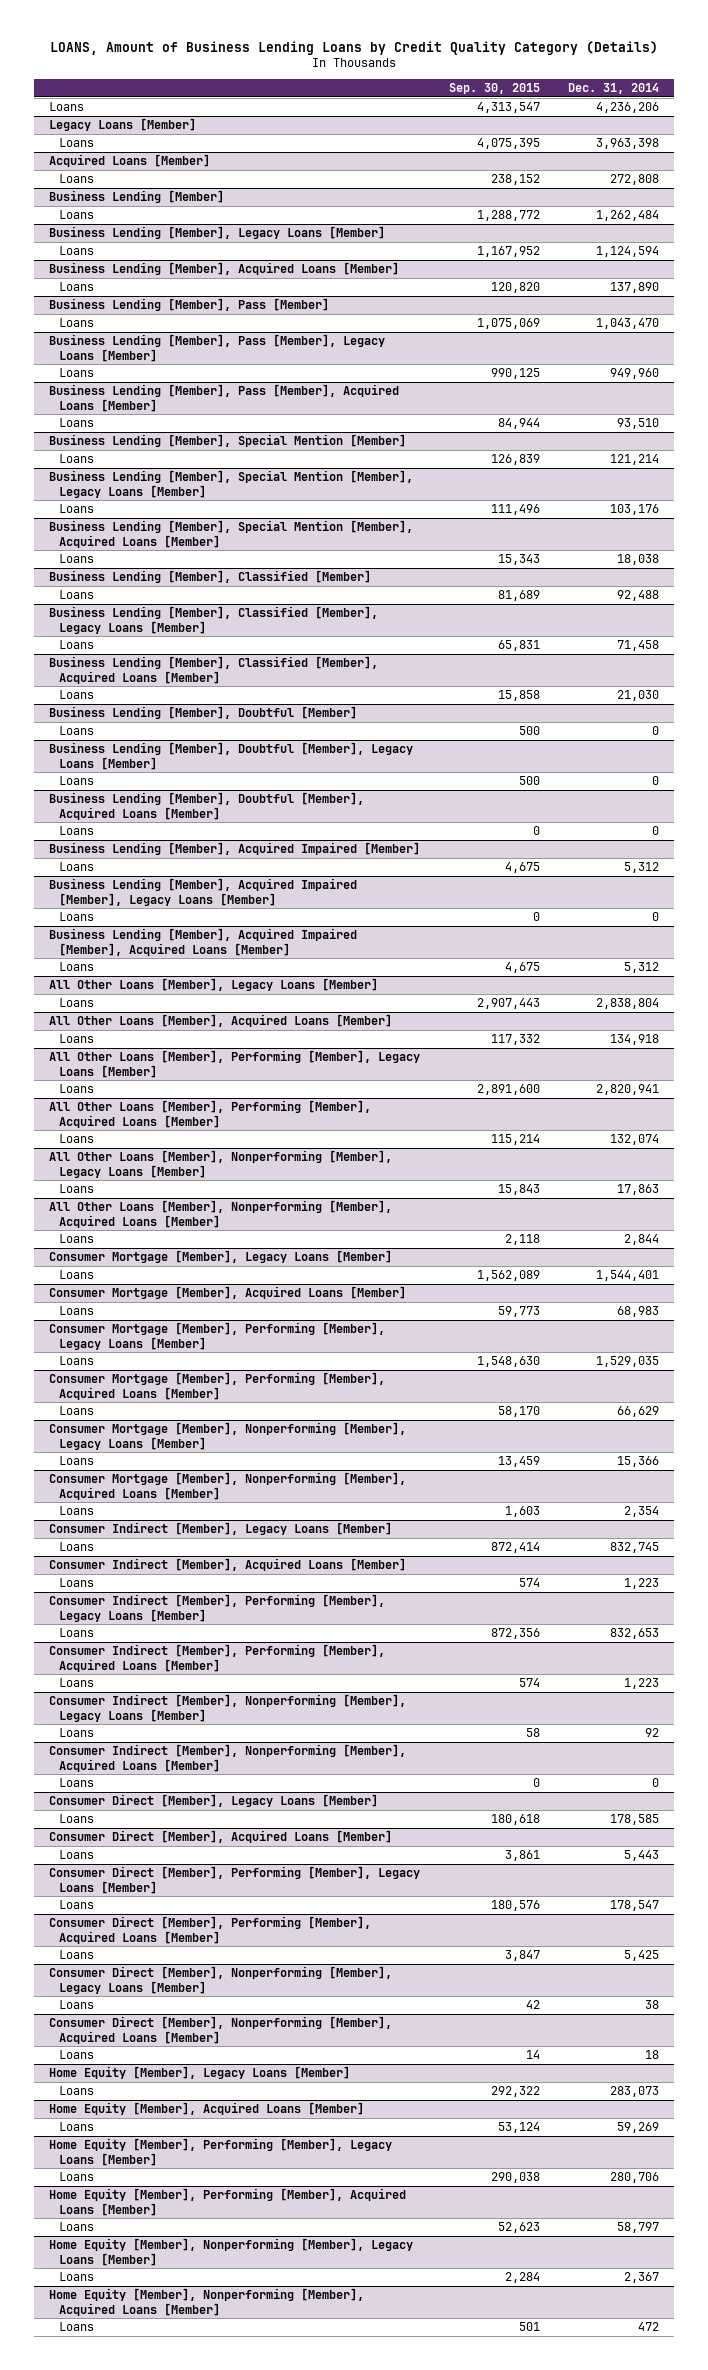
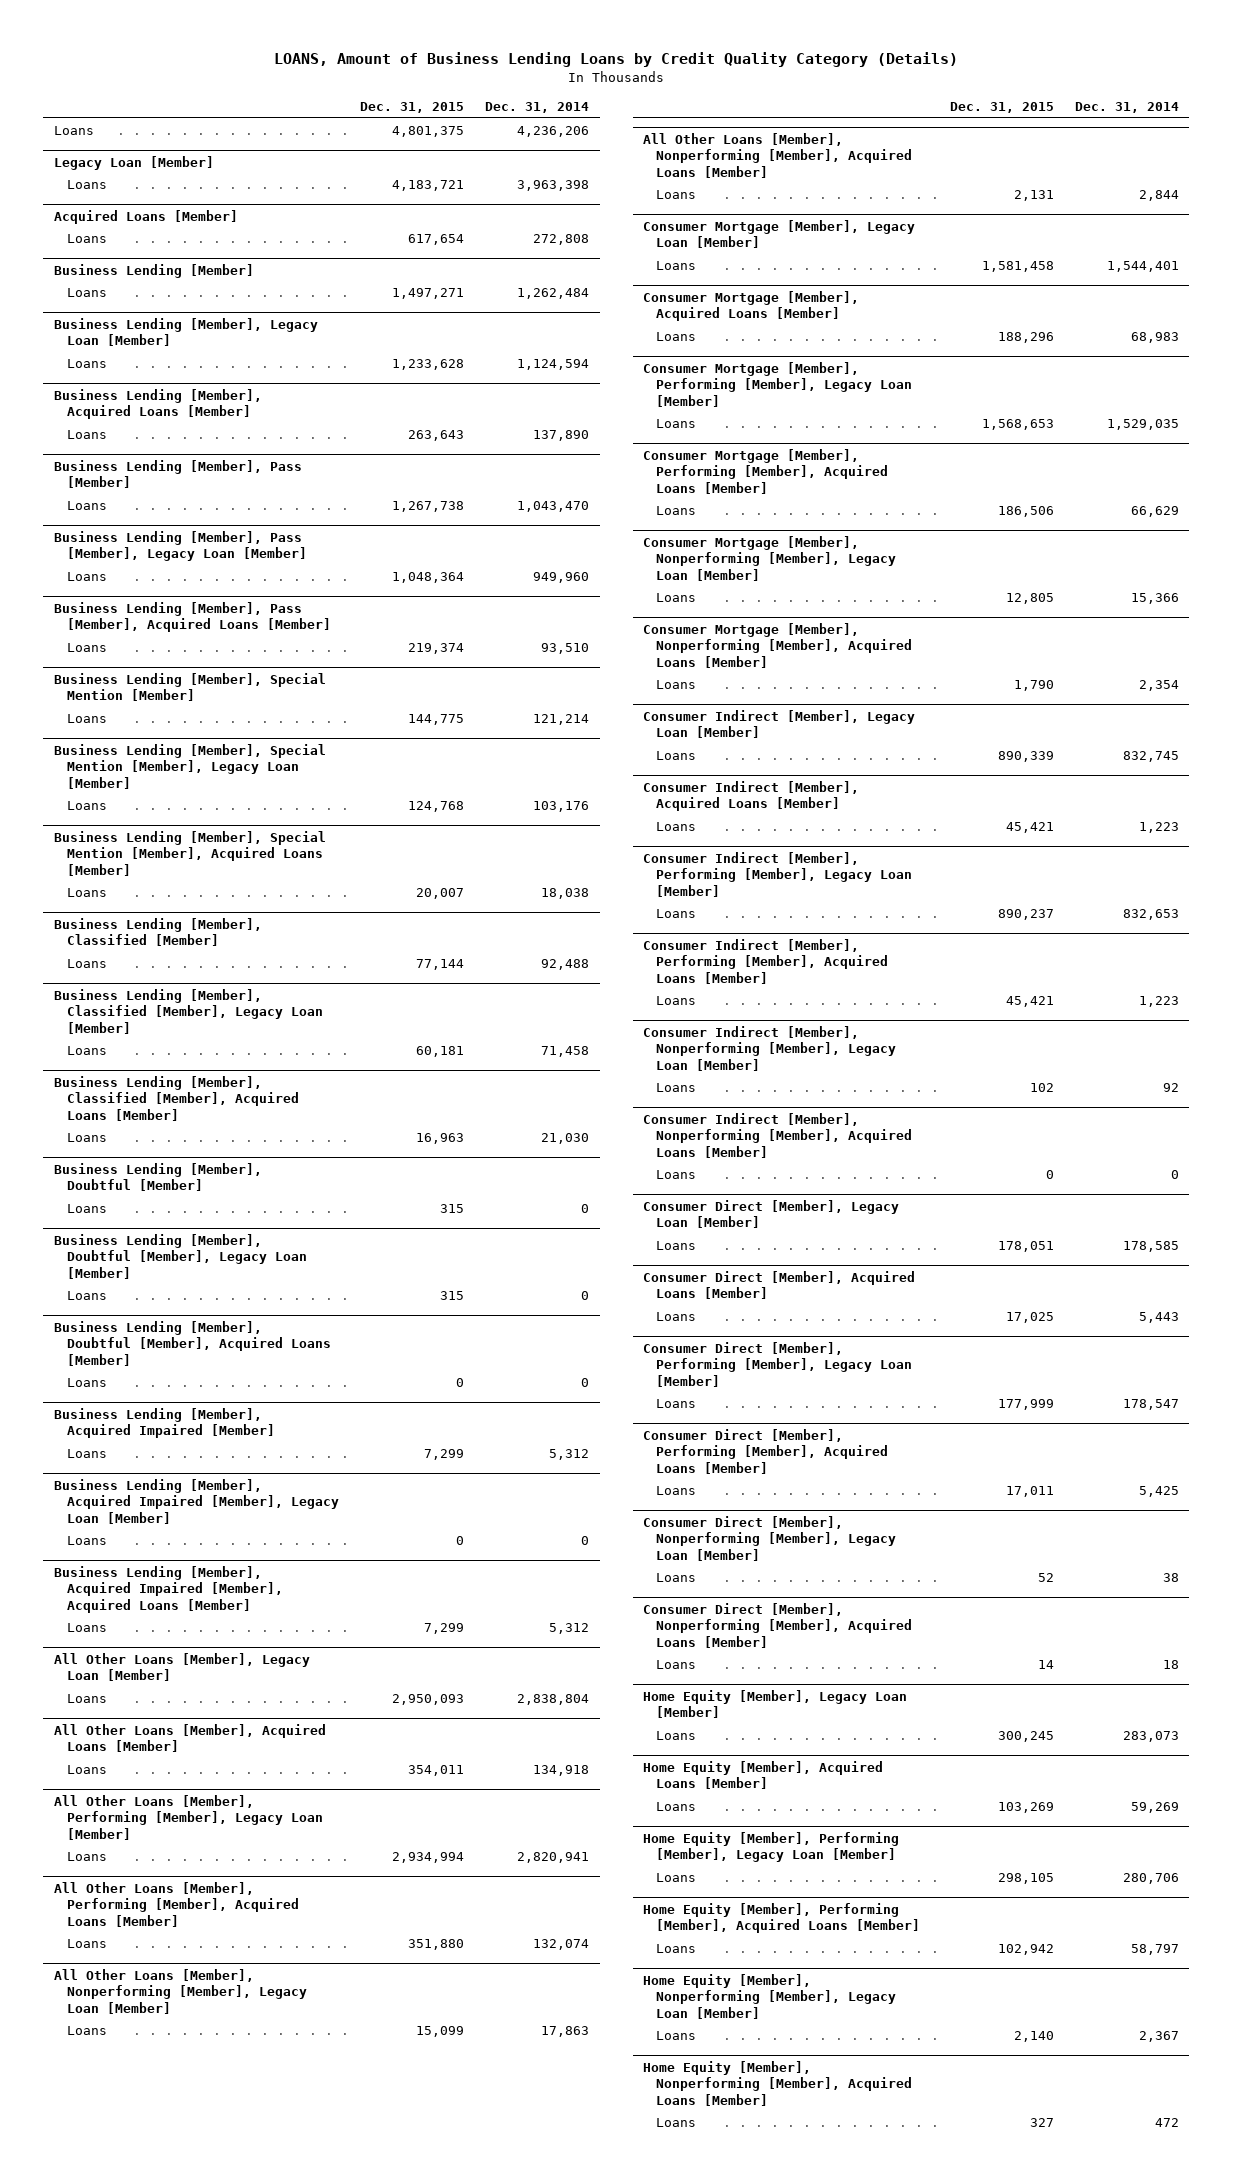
[448,82,540,94] Sep. 30, 2015 -> none
none -> [359,102,464,114] Dec. 31, 2015
[48,118,196,132] Legacy Loans [Member] -> [53,155,214,170] Legacy Loan [Member]
[48,226,385,240] Business Lending [Member], Legacy Loans [Member] -> [53,317,318,347] Business Lending [Member], Legacy Loan [Member]
[48,334,385,362] Business Lending [Member], Pass [Member], Legacy Loans [Member] -> [53,530,307,562] Business Lending [Member], Pass [Member], Legacy Loan [Member]
[48,470,413,498] Business Lending [Member], Special Mention [Member], Legacy Loans [Member] -> [53,743,326,789] Business Lending [Member], Special Mention [Member], Legacy Loan [Member]
[48,606,378,634] Business Lending [Member], Classified [Member], Legacy Loans [Member] -> [53,988,323,1034] Business Lending [Member], Classified [Member], Legacy Loan [Member]
[48,742,413,770] Business Lending [Member], Doubtful [Member], Legacy Loans [Member] -> [53,1233,307,1279] Business Lending [Member], Doubtful [Member], Legacy Loan [Member]
[48,878,357,906] Business Lending [Member], Acquired Impaired [Member], Legacy Loans [Member] -> [53,1478,339,1524] Business Lending [Member], Acquired Impaired [Member], Legacy Loan [Member]
[48,978,378,992] All Other Loans [Member], Legacy Loans [Member] -> [53,1652,310,1682] All Other Loans [Member], Legacy Loan [Member]
[48,1050,420,1078] All Other Loans [Member], Performing [Member], Legacy Loans [Member] -> [53,1794,323,1840] All Other Loans [Member], Performing [Member], Legacy Loan [Member]
[48,1150,392,1178] All Other Loans [Member], Nonperforming [Member], Legacy Loans [Member] -> [53,1968,307,2014] All Other Loans [Member], Nonperforming [Member], Legacy Loan [Member]
[48,1250,392,1264] Consumer Mortgage [Member], Legacy Loans [Member] -> [643,219,916,249] Consumer Mortgage [Member], Legacy Loan [Member]
[48,1322,385,1350] Consumer Mortgage [Member], Performing [Member], Legacy Loans [Member] -> [643,361,913,407] Consumer Mortgage [Member], Performing [Member], Legacy Loan [Member]
[48,1422,406,1450] Consumer Mortgage [Member], Nonperforming [Member], Legacy Loans [Member] -> [643,535,897,581] Consumer Mortgage [Member], Nonperforming [Member], Legacy Loan [Member]
[48,1522,392,1536] Consumer Indirect [Member], Legacy Loans [Member] -> [643,709,916,739] Consumer Indirect [Member], Legacy Loan [Member]
[48,1594,385,1622] Consumer Indirect [Member], Performing [Member], Legacy Loans [Member] -> [643,851,913,897] Consumer Indirect [Member], Performing [Member], Legacy Loan [Member]
[48,1694,406,1722] Consumer Indirect [Member], Nonperforming [Member], Legacy Loans [Member] -> [643,1025,897,1071] Consumer Indirect [Member], Nonperforming [Member], Legacy Loan [Member]
[48,1794,378,1808] Consumer Direct [Member], Legacy Loans [Member] -> [643,1199,900,1229] Consumer Direct [Member], Legacy Loan [Member]
[48,1866,420,1894] Consumer Direct [Member], Performing [Member], Legacy Loans [Member] -> [643,1341,913,1387] Consumer Direct [Member], Performing [Member], Legacy Loan [Member]
[48,1966,392,1994] Consumer Direct [Member], Nonperforming [Member], Legacy Loans [Member] -> [643,1515,897,1561] Consumer Direct [Member], Nonperforming [Member], Legacy Loan [Member]
[48,2066,350,2080] Home Equity [Member], Legacy Loans [Member] -> [643,1689,908,1719] Home Equity [Member], Legacy Loan [Member]
[48,2138,392,2166] Home Equity [Member], Performing [Member], Legacy Loans [Member] -> [643,1831,900,1863] Home Equity [Member], Performing [Member], Legacy Loan [Member]
[48,2238,413,2266] Home Equity [Member], Nonperforming [Member], Legacy Loans [Member] -> [643,1973,897,2019] Home Equity [Member], Nonperforming [Member], Legacy Loan [Member]

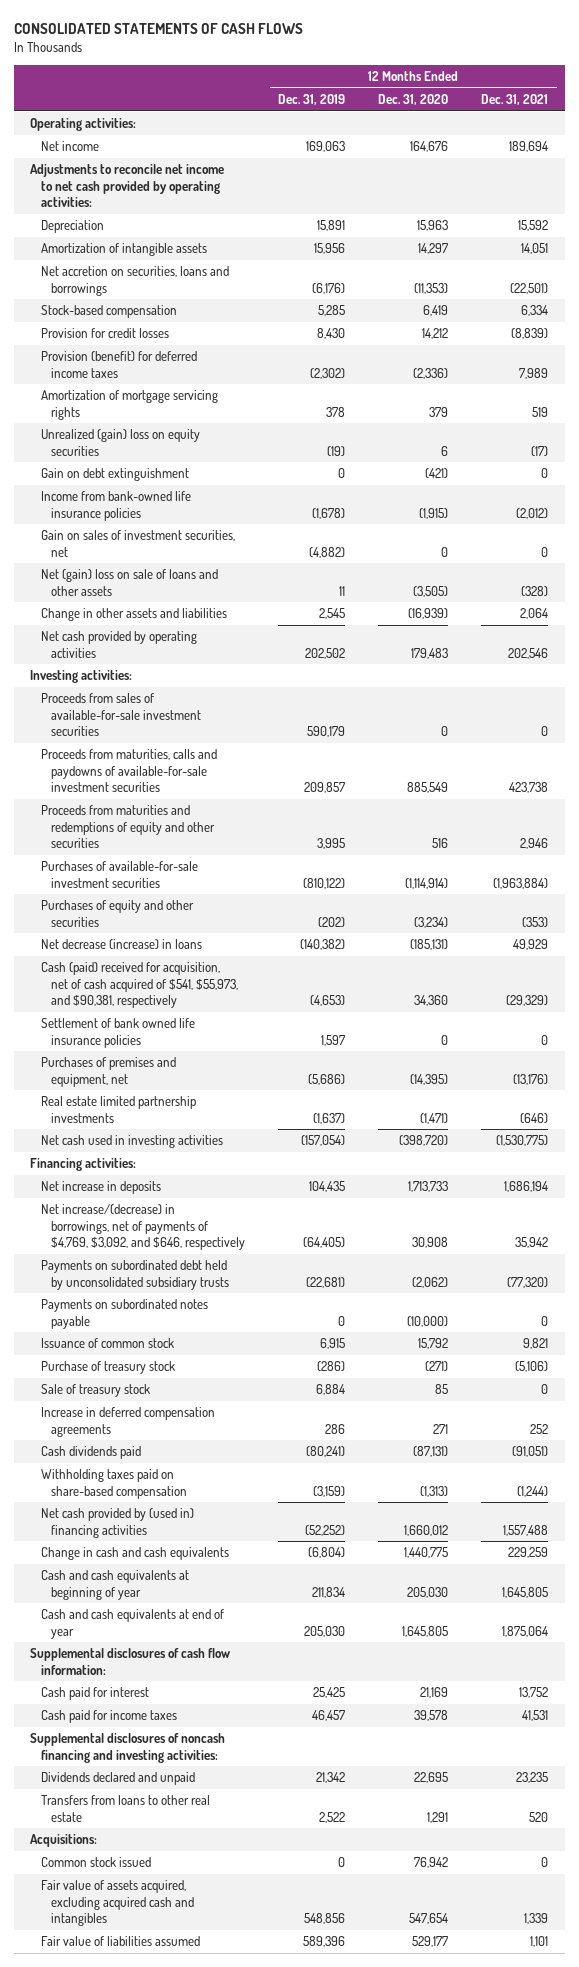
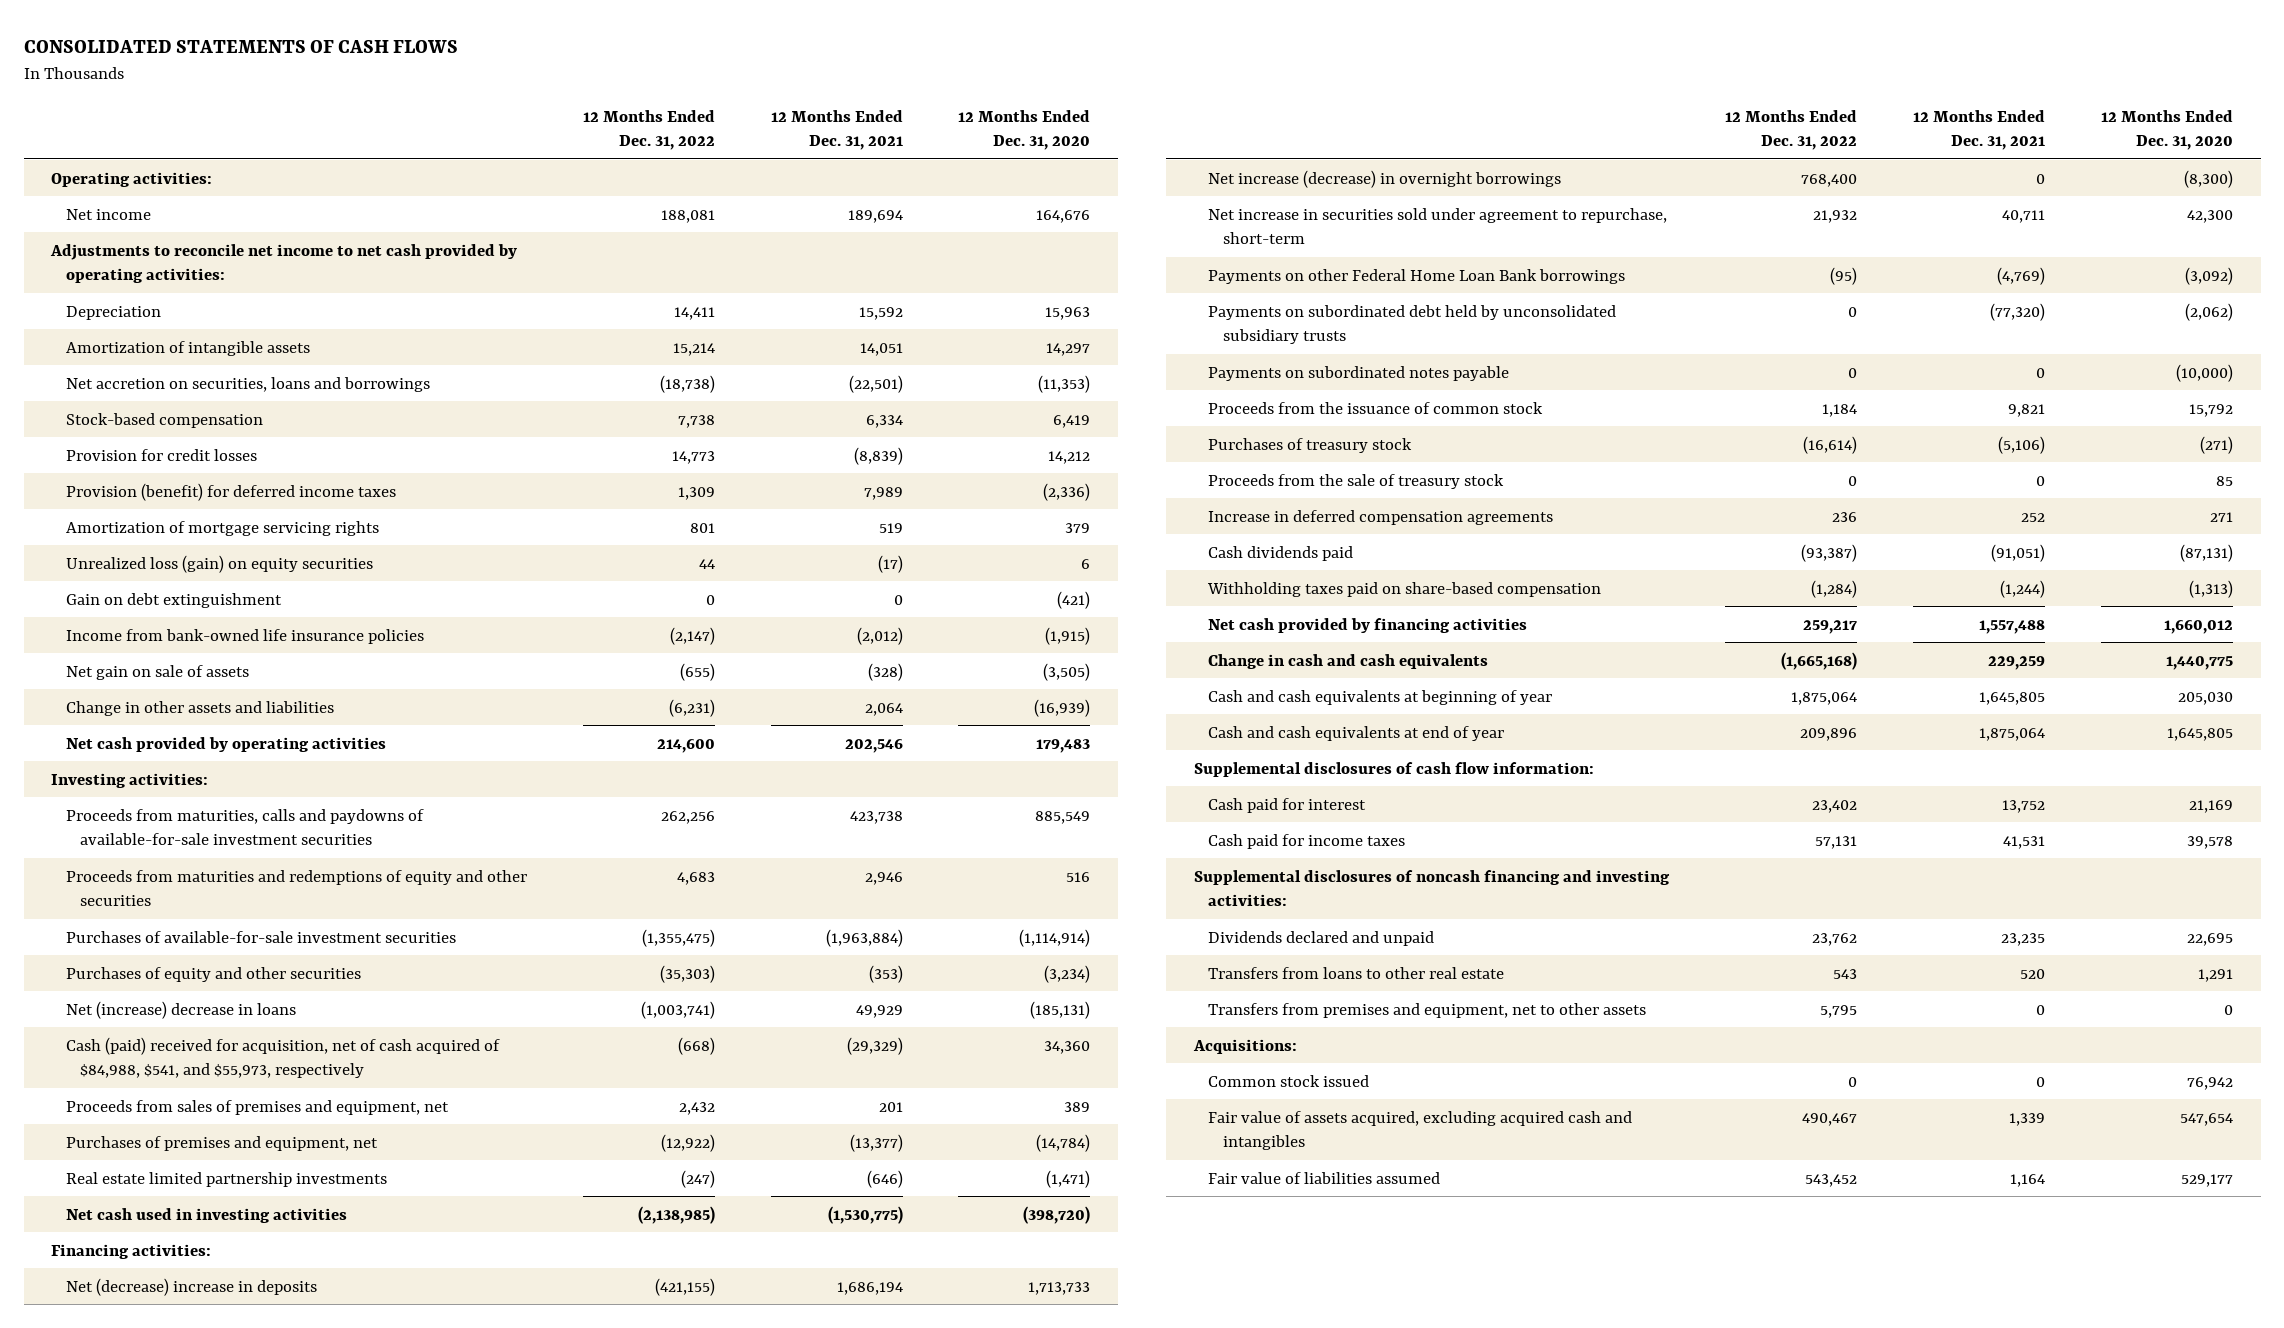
[277,93,345,105] Dec. 31, 2019 -> none
none -> [582,109,715,150] 12 Months Ended Dec. 31, 2022
[40,429,200,456] Unrealized (gain) loss on equity securities -> [65,554,373,573] Unrealized loss (gain) on equity securities
[40,530,235,557] Gain on sales of investment securities, net -> none
[40,569,218,596] Net (gain) loss on sale of loans and other assets -> [65,664,249,680] Net gain on sale of assets
[40,693,201,737] Proceeds from sales of available-for-sale investment securities -> none
[40,1018,195,1048] Settlement of bank owned life insurance policies -> none
[40,939,202,950] Net decrease (increase) in loans -> [65,1000,296,1019] Net (increase) decrease in loans
[40,962,238,1009] Cash (paid) received for acquisition, net of cash acquired of $541, $55,973, and $90,381, respectively -> [65,1036,500,1078] Cash (paid) received for acquisition, net of cash acquired of $84,988, $541, and $55,973, respectively
none -> [65,1099,449,1115] Proceeds from sales of premises and equipment, net
[410,1073,449,1085] (14,395) -> [1036,1133,1091,1152] (14,784)
[513,1073,549,1085] (13,176) -> [849,1133,903,1152] (13,377)
[40,1204,245,1251] Net increase/(decrease) in borrowings, net of payments of $4,769, $3,092, and $646, respectively -> none
[40,1181,161,1195] Net increase in deposits -> [65,1277,317,1296] Net (decrease) increase in deposits
none -> [1208,169,1562,188] Net increase (decrease) in overnight borrowings
none -> [1208,207,1668,244] Net increase in securities sold under agreement to repurchase, short-term
none -> [1208,268,1626,284] Payments on other Federal Home Loan Bank borrowings
[40,1338,174,1349] Issuance of common stock -> [1208,401,1544,414] Proceeds from the issuance of common stock
[40,1361,175,1375] Purchase of treasury stock -> [1208,437,1413,453] Purchases of treasury stock
[40,1384,150,1398] Sale of treasury stock -> [1208,473,1505,489] Proceeds from the sale of treasury stock
[40,1508,194,1538] Net cash provided by (used in) financing activities -> [1208,617,1528,633] Net cash provided by financing activities
none -> [1208,1002,1647,1018] Transfers from premises and equipment, net to other assets
[530,1936,549,1948] 1,101 -> [2010,1173,2046,1187] 1,164

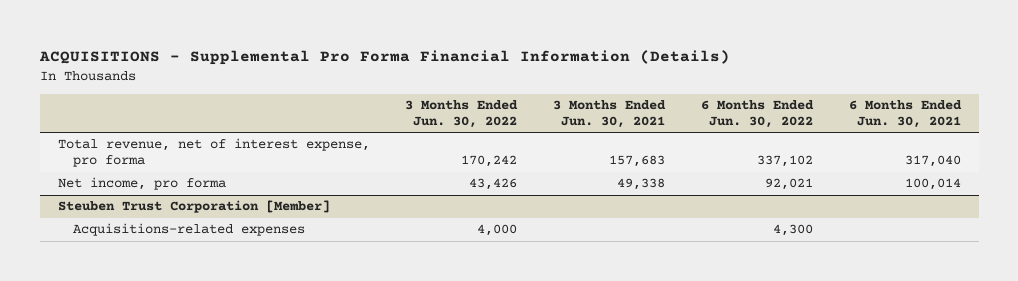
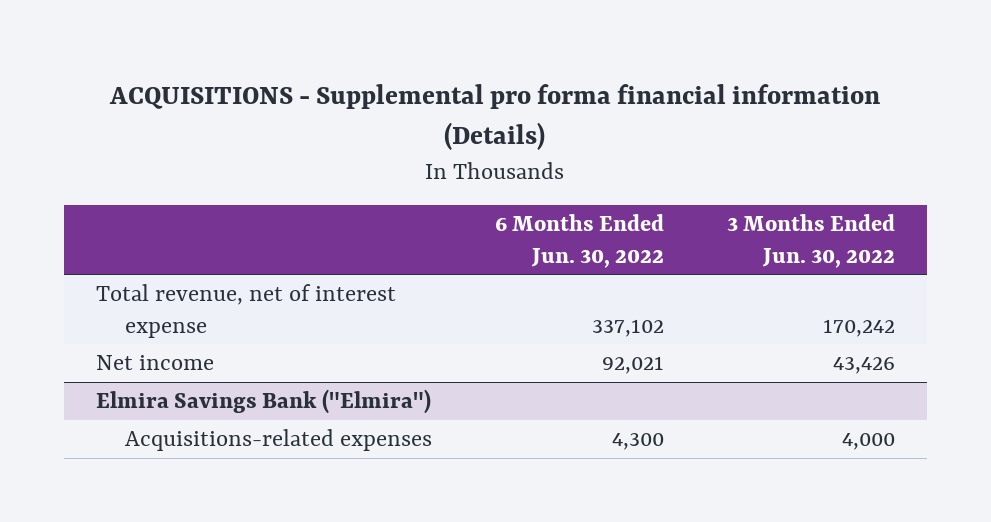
[38,50,730,66] ACQUISITIONS - Supplemental Pro Forma Financial Information (Details) -> [109,84,881,151] ACQUISITIONS - Supplemental pro forma financial information (Details)
[553,100,667,129] 3 Months Ended Jun. 30, 2021 -> none
[848,100,962,129] 6 Months Ended Jun. 30, 2021 -> none
[57,200,330,214] Steuben Trust Corporation [Member] -> none
[57,138,370,168] Total revenue, net of interest expense, pro forma -> [95,284,396,338] Total revenue, net of interest expense
[57,177,226,191] Net income, pro forma -> [95,355,214,371] Net income
none -> [95,389,431,415] Elmira Savings Bank ("Elmira")

